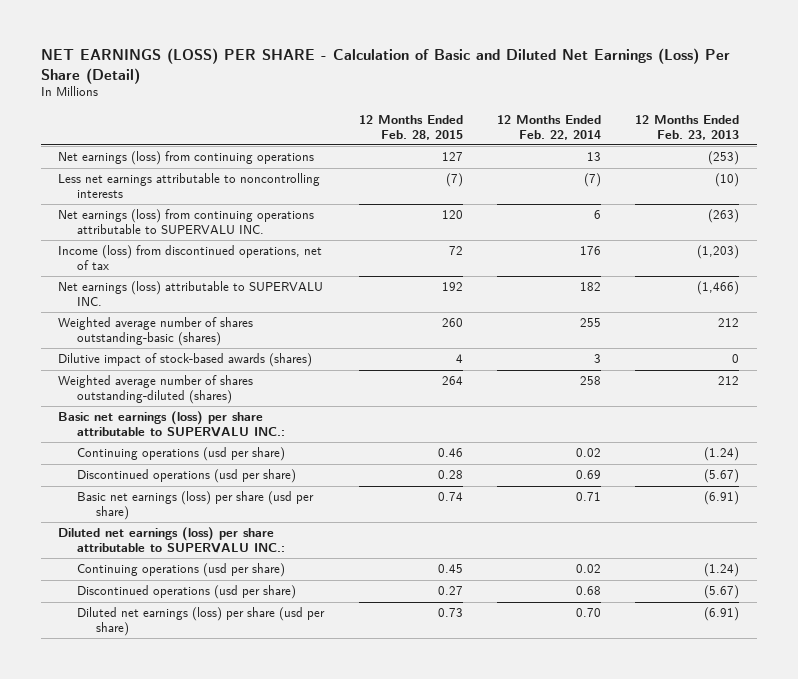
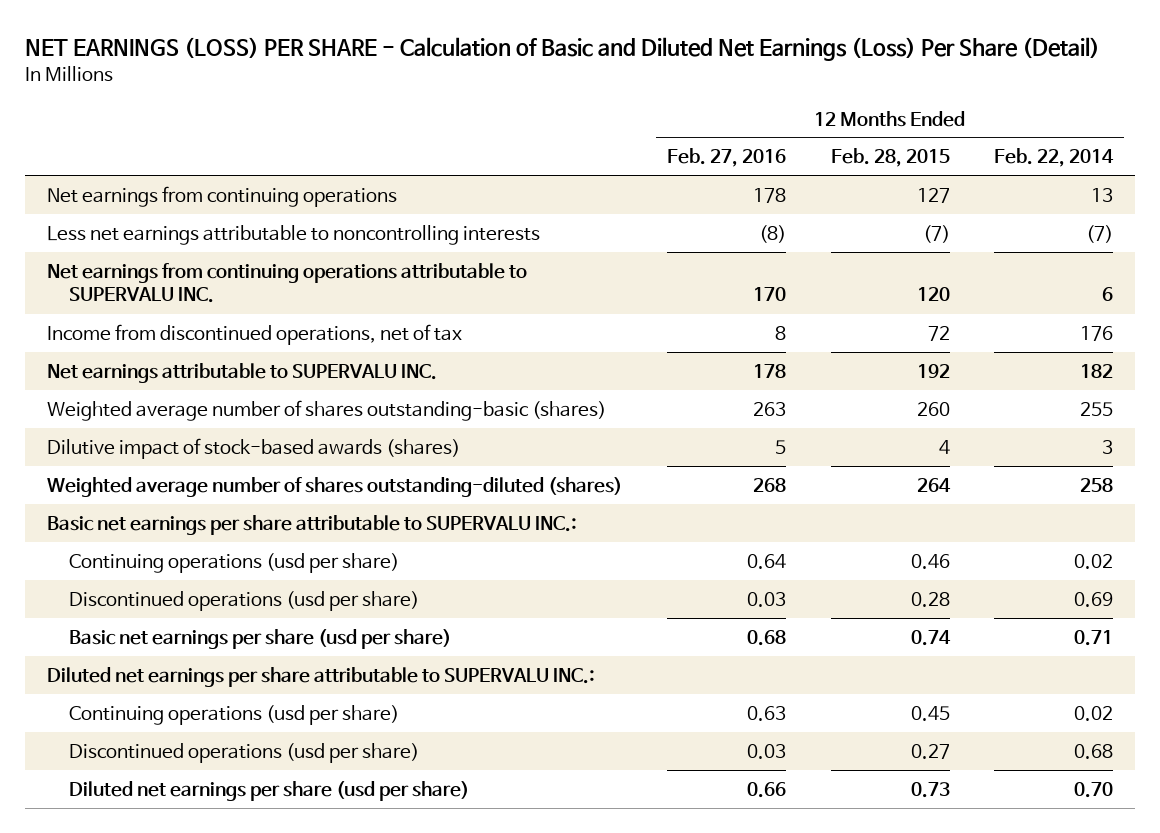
[635,115,740,140] 12 Months Ended Feb. 23, 2013 -> none
none -> [666,148,786,168] Feb. 27, 2016
[58,151,315,166] Net earnings (loss) from continuing operations -> [47,185,398,207] Net earnings from continuing operations
[58,209,315,234] Net earnings (loss) from continuing operations attributable to SUPERVALU INC. -> [47,262,528,304] Net earnings from continuing operations attributable to SUPERVALU INC.
[58,245,323,270] Income (loss) from discontinued operations, net of tax -> [47,323,463,345] Income from discontinued operations, net of tax
[58,281,324,306] Net earnings (loss) attributable to SUPERVALU INC. -> [47,362,438,383] Net earnings attributable to SUPERVALU INC.
[58,411,286,437] Basic net earnings (loss) per share attributable to SUPERVALU INC.: -> [47,514,578,535] Basic net earnings per share attributable to SUPERVALU INC.:
[77,491,315,520] Basic net earnings (loss) per share (usd per share) -> [68,628,451,649] Basic net earnings per share (usd per share)
[58,527,286,553] Diluted net earnings (loss) per share attributable to SUPERVALU INC.: -> [47,666,596,687] Diluted net earnings per share attributable to SUPERVALU INC.:
[77,607,326,636] Diluted net earnings (loss) per share (usd per share) -> [68,780,469,801] Diluted net earnings per share (usd per share)

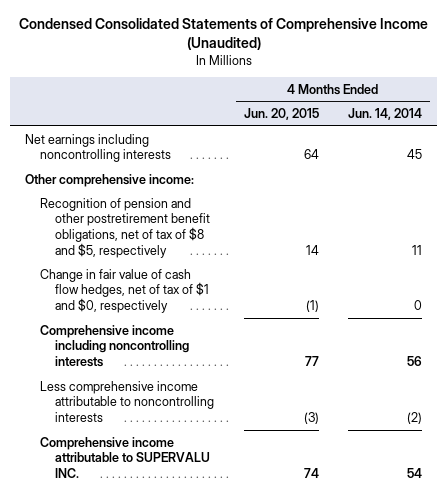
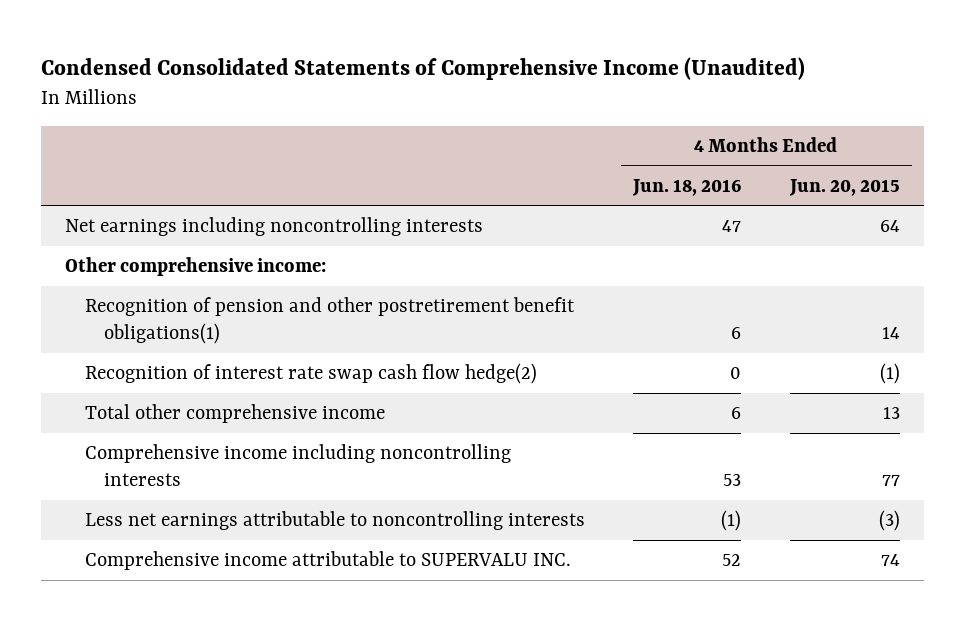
[348,108,423,121] Jun. 14, 2014 -> none
none -> [632,178,742,196] Jun. 18, 2016
[39,197,211,258] Recognition of pension and other postretirement benefit obligations, net of tax of $8 and $5, respectively -> [84,297,575,345] Recognition of pension and other postretirement benefit obligations(1)
[39,268,210,313] Change in fair value of cash flow hedges, net of tax of $1 and $0, respectively -> [84,363,537,385] Recognition of interest rate swap cash flow hedge(2)
none -> [84,404,385,424] Total other comprehensive income
[39,380,215,422] Less comprehensive income attributable to noncontrolling interests -> [84,511,585,531] Less net earnings attributable to noncontrolling interests

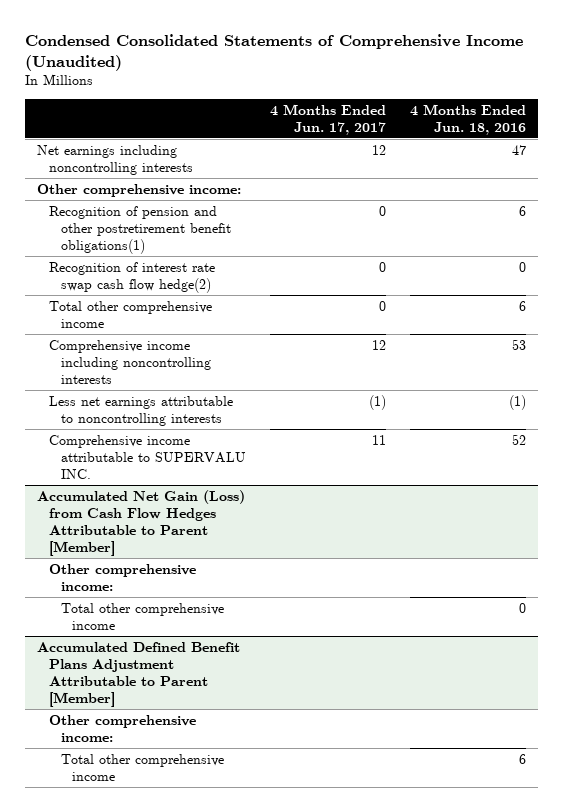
[788,178,900,196] Jun. 20, 2015 -> none
none -> [269,103,386,135] 4 Months Ended Jun. 17, 2017
none -> [37,489,246,556] Accumulated Net Gain (Loss) from Cash Flow Hedges Attributable to Parent [Member]
none -> [48,563,196,591] Other comprehensive income:
none -> [60,602,224,630] Total other comprehensive income
none -> [37,641,241,707] Accumulated Defined Benefit Plans Adjustment Attributable to Parent [Member]
none -> [48,714,196,742] Other comprehensive income:
none -> [60,753,224,781] Total other comprehensive income

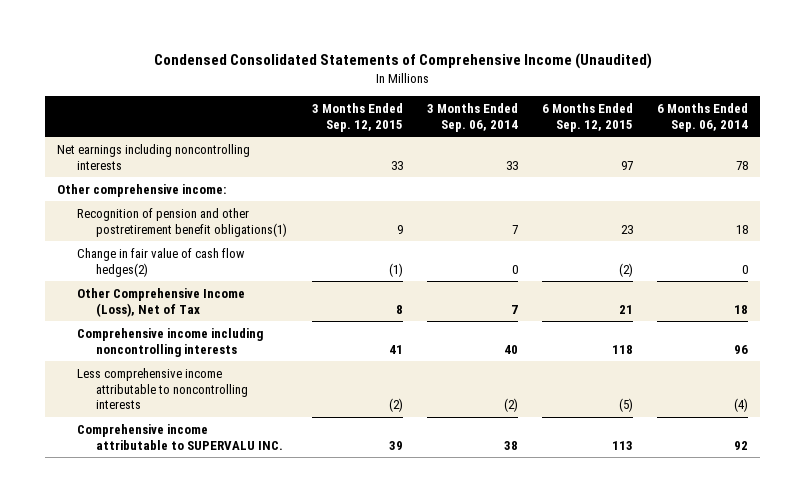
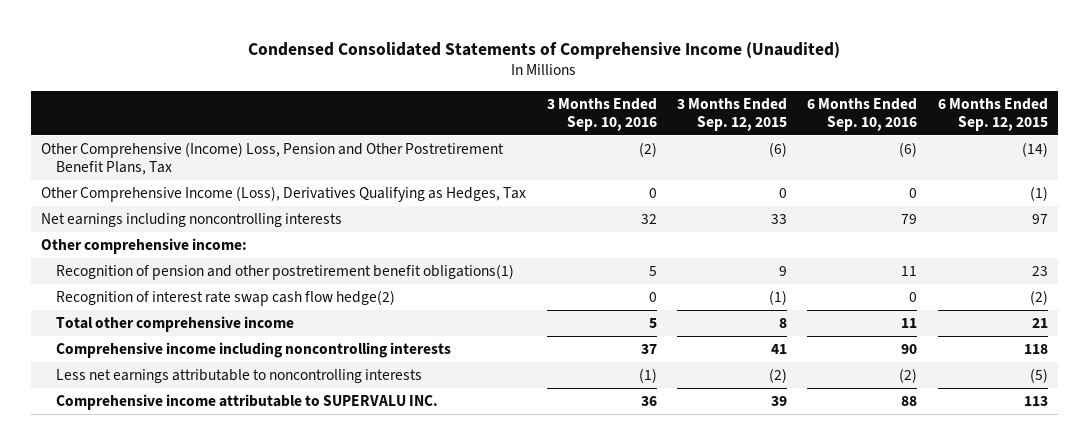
[426,102,518,132] 3 Months Ended Sep. 06, 2014 -> none
[657,102,749,132] 6 Months Ended Sep. 06, 2014 -> none
none -> [546,97,657,131] 3 Months Ended Sep. 10, 2016
none -> [807,97,918,131] 6 Months Ended Sep. 10, 2016
none -> [41,141,505,176] Other Comprehensive (Income) Loss, Pension and Other Postretirement Benefit Plans, Tax
none -> [41,185,527,202] Other Comprehensive Income (Loss), Derivatives Qualifying as Hedges, Tax
[76,247,245,277] Change in fair value of cash flow hedges(2) -> [56,289,396,306] Recognition of interest rate swap cash flow hedge(2)
[76,287,245,317] Other Comprehensive Income (Loss), Net of Tax -> [56,315,295,332] Total other comprehensive income
[76,367,249,410] Less comprehensive income attributable to noncontrolling interests -> [56,368,423,383] Less net earnings attributable to noncontrolling interests

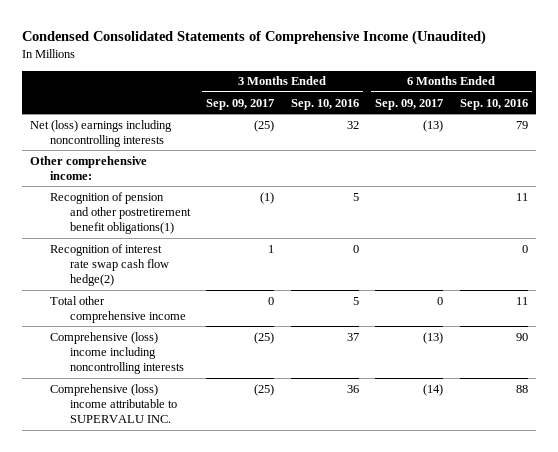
[676,97,787,131] 3 Months Ended Sep. 12, 2015 -> none
[937,97,1048,131] 6 Months Ended Sep. 12, 2015 -> none
none -> [206,98,275,110] Sep. 09, 2017
none -> [375,98,444,110] Sep. 09, 2017
[41,141,505,176] Other Comprehensive (Income) Loss, Pension and Other Postretirement Benefit Plans, Tax -> none
[41,185,527,202] Other Comprehensive Income (Loss), Derivatives Qualifying as Hedges, Tax -> none
[41,212,343,227] Net earnings including noncontrolling interests -> [30,119,173,147] Net (loss) earnings including noncontrolling interests
[56,368,423,383] Less net earnings attributable to noncontrolling interests -> none
[56,341,452,358] Comprehensive income including noncontrolling interests -> [49,331,184,375] Comprehensive (loss) income including noncontrolling interests
[56,393,439,410] Comprehensive income attributable to SUPERVALU INC. -> [49,383,177,424] Comprehensive (loss) income attributable to SUPERVALU INC.

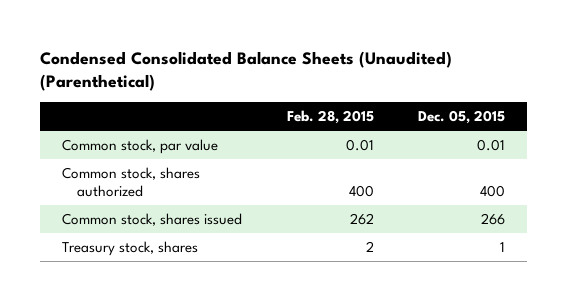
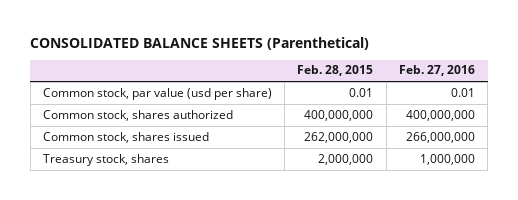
[40,50,453,91] Condensed Consolidated Balance Sheets (Unaudited) (Parenthetical) -> [30,37,370,51] CONSOLIDATED BALANCE SHEETS (Parenthetical)
[417,110,505,125] Dec. 05, 2015 -> none
none -> [398,65,475,77] Feb. 27, 2016
[62,139,219,155] Common stock, par value -> [42,87,272,100] Common stock, par value (usd per share)
[348,184,374,197] 400 -> [304,109,374,121] 400,000,000
[349,213,374,226] 262 -> [304,131,374,143] 262,000,000
[365,241,374,253] 2 -> [318,153,374,165] 2,000,000

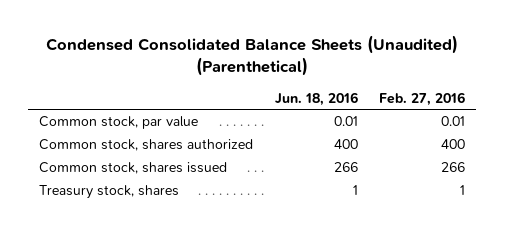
[30,37,370,51] CONSOLIDATED BALANCE SHEETS (Parenthetical) -> [46,35,459,77] Condensed Consolidated Balance Sheets (Unaudited) (Parenthetical)
[297,65,374,77] Feb. 28, 2015 -> none
none -> [274,91,358,106] Jun. 18, 2016
[42,87,272,100] Common stock, par value (usd per share) -> [39,116,199,130] Common stock, par value
[405,109,475,121] 400,000,000 -> [441,139,466,150] 400
[405,131,475,143] 266,000,000 -> [441,162,466,173] 266
[419,153,475,165] 1,000,000 -> [460,185,466,196] 1

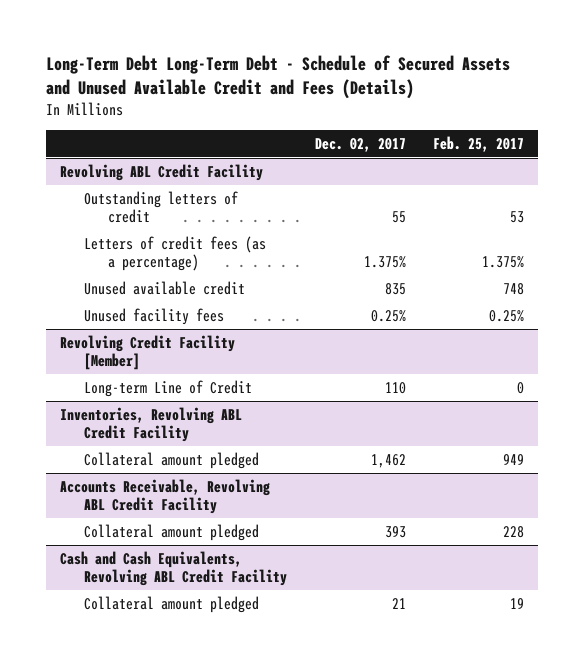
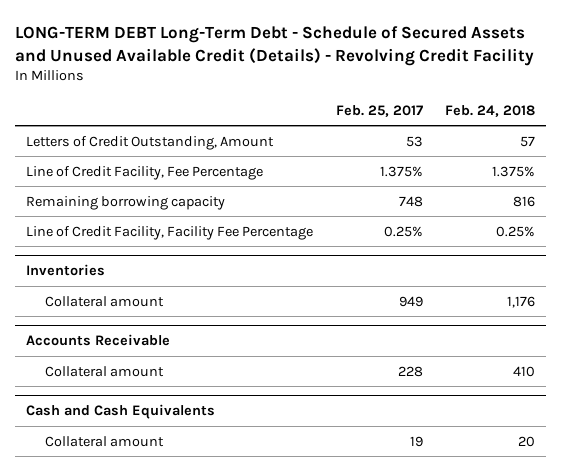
[45,54,510,99] Long-Term Debt Long-Term Debt - Schedule of Secured Assets and Unused Available Credit and Fees (Details) -> [15,26,535,66] LONG-TERM DEBT Long-Term Debt - Schedule of Secured Assets and Unused Available Credit (Details) - Revolving Credit Facility
[314,137,406,152] Dec. 02, 2017 -> none
none -> [444,104,535,117] Feb. 24, 2018
[59,163,263,181] Revolving ABL Credit Facility -> none
[83,379,252,397] Long-term Line of Credit -> none
[59,406,242,442] Inventories, Revolving ABL Credit Facility -> none
[59,478,270,514] Accounts Receivable, Revolving ABL Credit Facility -> none
[59,550,287,586] Cash and Cash Equivalents, Revolving ABL Credit Facility -> none
[83,190,238,223] Outstanding letters of credit -> [26,135,275,150] Letters of Credit Outstanding, Amount
[83,235,266,271] Letters of credit fees (as a percentage) -> [26,165,264,180] Line of Credit Facility, Fee Percentage
[83,280,245,295] Unused available credit -> [26,195,226,210] Remaining borrowing capacity
[83,307,224,325] Unused facility fees -> [26,225,314,240] Line of Credit Facility, Facility Fee Percentage
[59,334,235,370] Revolving Credit Facility [Member] -> [26,264,106,277] Inventories
[83,451,259,469] Collateral amount pledged -> [45,295,165,307] Collateral amount
none -> [26,334,171,347] Accounts Receivable
[83,523,259,541] Collateral amount pledged -> [45,365,165,377] Collateral amount
none -> [26,404,216,420] Cash and Cash Equivalents
[83,595,259,613] Collateral amount pledged -> [45,435,165,447] Collateral amount

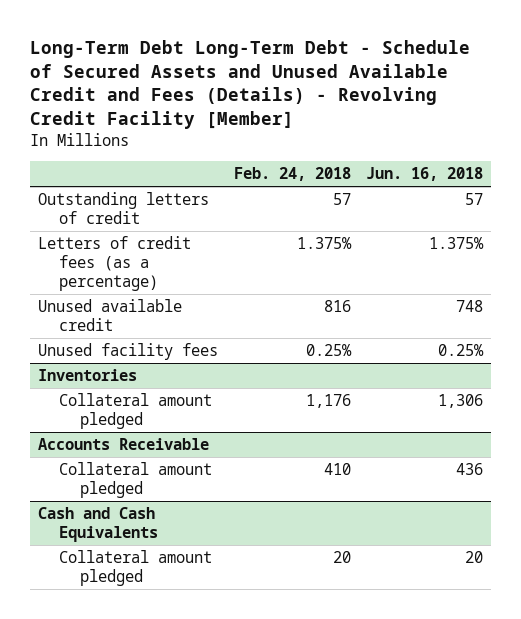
[15,26,535,66] LONG-TERM DEBT Long-Term Debt - Schedule of Secured Assets and Unused Available Credit (Details) - Revolving Credit Facility -> [30,39,471,130] Long-Term Debt Long-Term Debt - Schedule of Secured Assets and Unused Available Credit and Fees (Details) - Revolving Credit Facility [Member]
[335,104,423,117] Feb. 25, 2017 -> none
none -> [366,167,484,182] Jun. 16, 2018
[26,135,275,150] Letters of Credit Outstanding, Amount -> [38,192,210,224] Outstanding letters of credit
[26,165,264,180] Line of Credit Facility, Fee Percentage -> [38,236,192,291] Letters of credit fees (as a percentage)
[26,195,226,210] Remaining borrowing capacity -> [38,299,183,331] Unused available credit
[26,225,314,240] Line of Credit Facility, Facility Fee Percentage -> [38,343,219,361] Unused facility fees
[45,295,165,307] Collateral amount -> [58,393,212,429] Collateral amount pledged
[45,365,165,377] Collateral amount -> [58,462,212,498] Collateral amount pledged
[45,435,165,447] Collateral amount -> [58,550,212,586] Collateral amount pledged

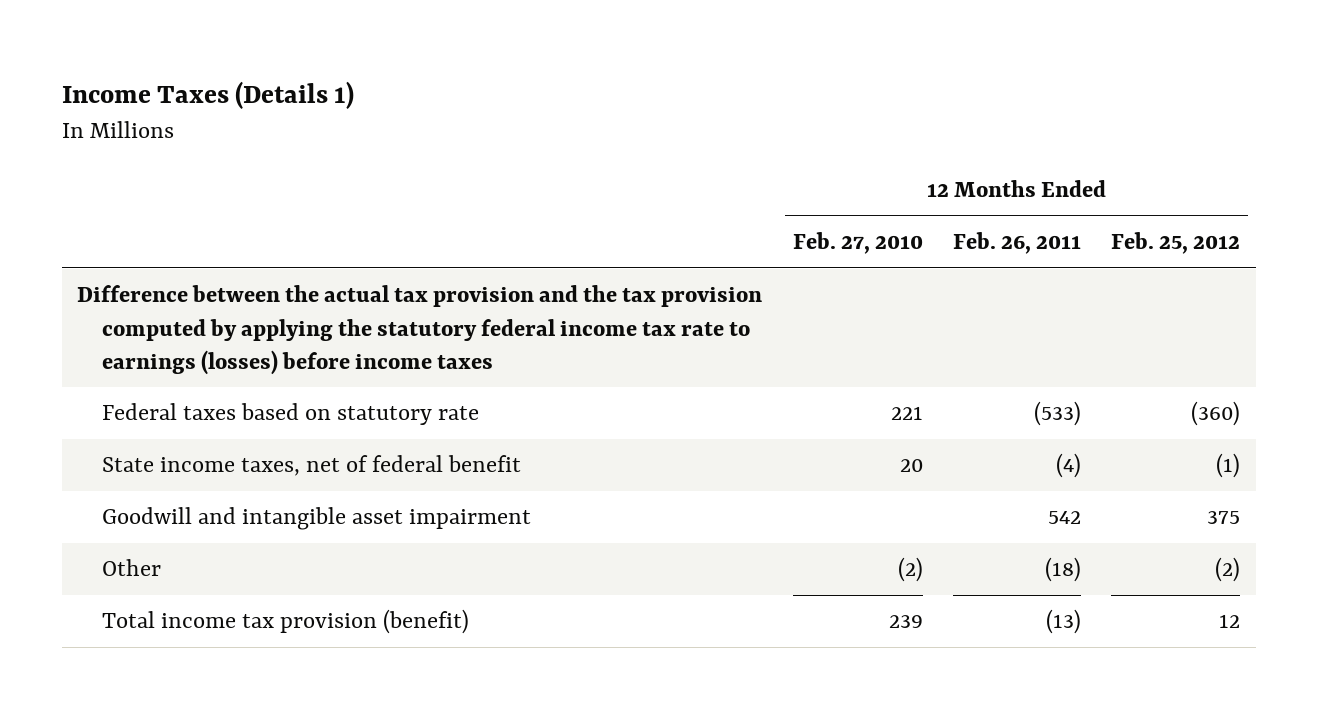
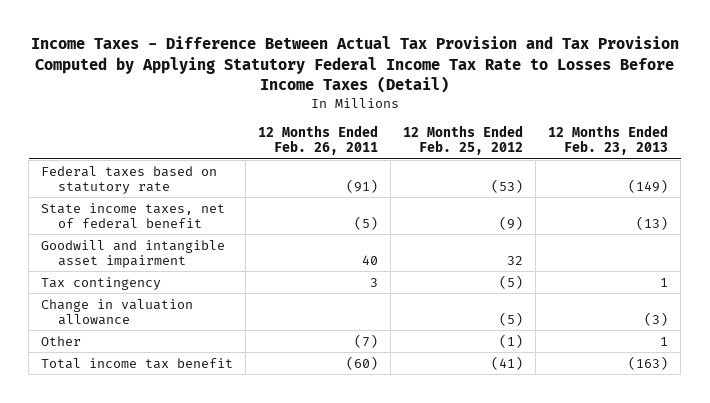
[62,80,355,109] Income Taxes (Details 1) -> [30,36,679,94] Income Taxes - Difference Between Actual Tax Provision and Tax Provision Computed by Applying Statutory Federal Income Tax Rate to Losses Before Income Taxes (Detail)
[792,232,923,255] Feb. 27, 2010 -> none
none -> [548,124,669,156] 12 Months Ended Feb. 23, 2013
[77,285,763,375] Difference between the actual tax provision and the tax provision computed by applying the statutory federal income tax rate to earnings (losses) before income taxes -> none
[1034,401,1082,427] (533) -> [346,179,379,194] (91)
[1191,401,1241,427] (360) -> [491,179,524,194] (53)
[1056,453,1082,479] (4) -> [354,216,379,231] (5)
[1216,453,1241,479] (1) -> [499,216,524,231] (9)
[1048,511,1082,525] 542 -> [362,255,379,266] 40
[1207,511,1241,525] 375 -> [507,256,524,266] 32
none -> [41,276,162,290] Tax contingency
none -> [41,298,194,326] Change in valuation allowance
[1045,557,1082,583] (18) -> [354,333,379,348] (7)
[1215,557,1241,583] (2) -> [499,333,524,348] (1)
[102,609,470,635] Total income tax provision (benefit) -> [41,357,234,369] Total income tax benefit
[1046,609,1082,635] (13) -> [346,355,379,370] (60)
[1219,614,1241,629] 12 -> [491,355,524,370] (41)

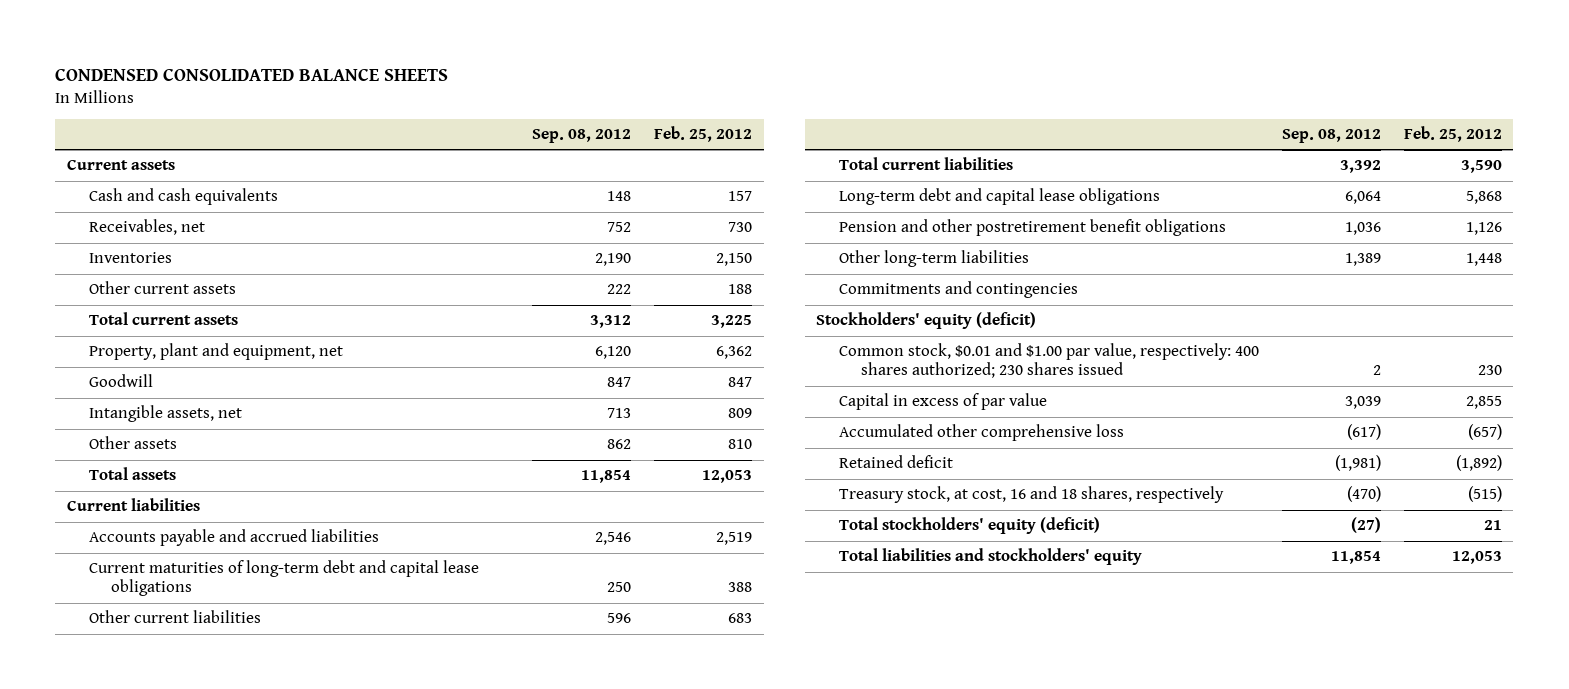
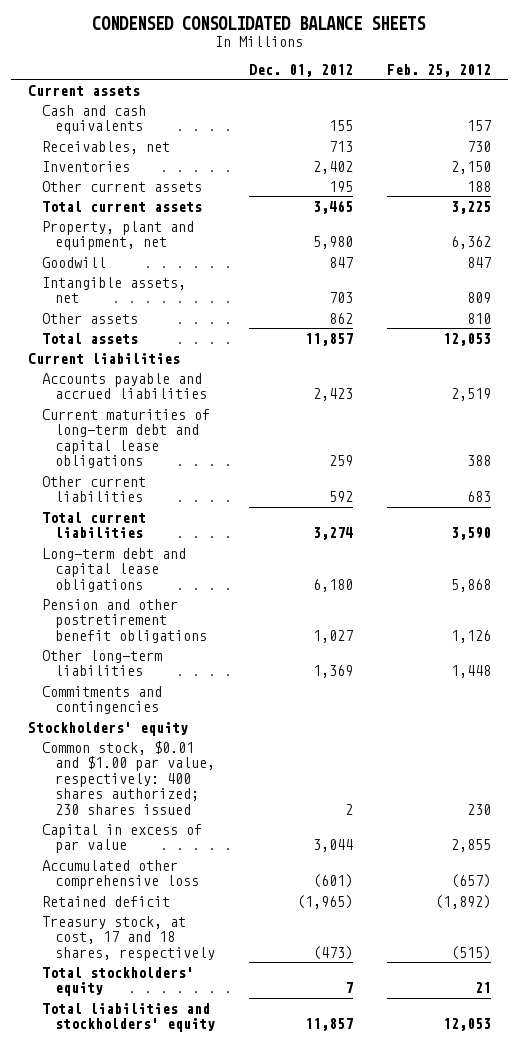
[532,129,632,144] Sep. 08, 2012 -> none
none -> [248,63,353,77] Dec. 01, 2012
[816,312,1037,330] Stockholders' equity (deficit) -> [28,721,189,736] Stockholders' equity
[838,486,1224,504] Treasury stock, at cost, 16 and 18 shares, respectively -> [41,915,216,961] Treasury stock, at cost, 17 and 18 shares, respectively
[838,517,1100,535] Total stockholders' equity (deficit) -> [41,966,194,997] Total stockholders' equity

